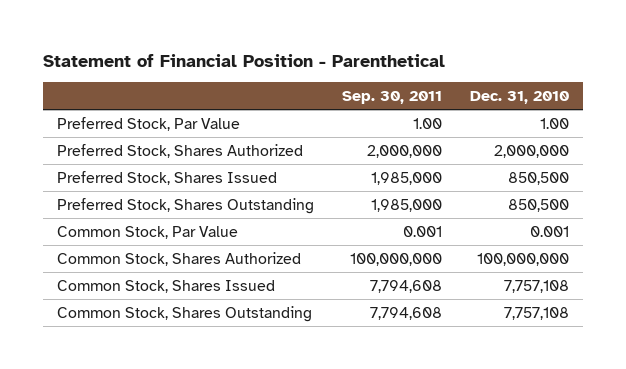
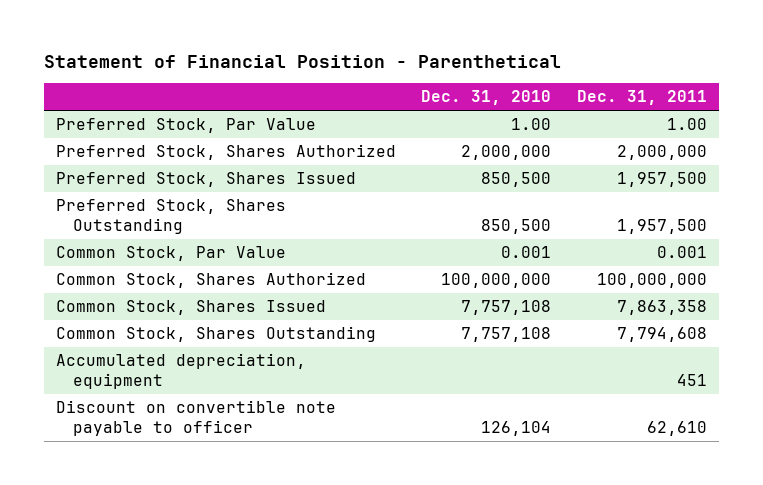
[341,90,442,104] Sep. 30, 2011 -> none
none -> [576,90,707,106] Dec. 31, 2011
none -> [56,353,307,390] Accumulated depreciation, equipment
none -> [56,400,337,437] Discount on convertible note payable to officer

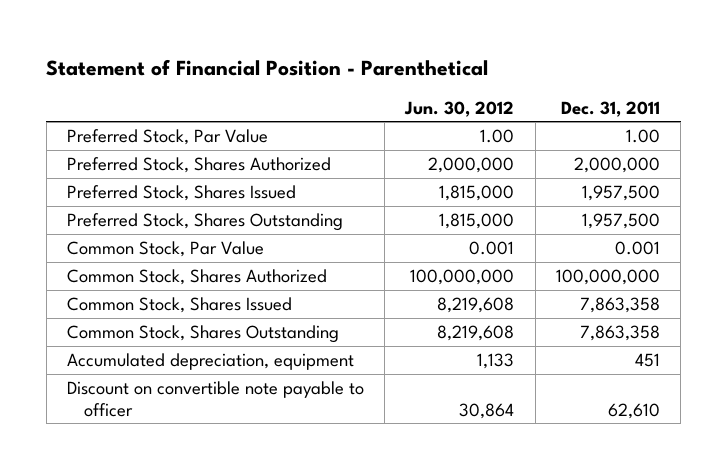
[421,90,552,106] Dec. 31, 2010 -> none
none -> [404,100,515,117] Jun. 30, 2012
[616,327,707,343] 7,794,608 -> [579,325,660,342] 7,863,358

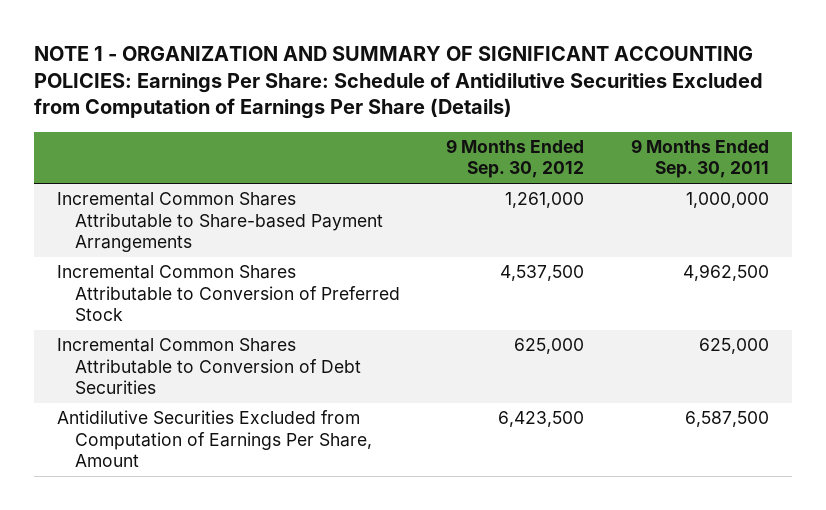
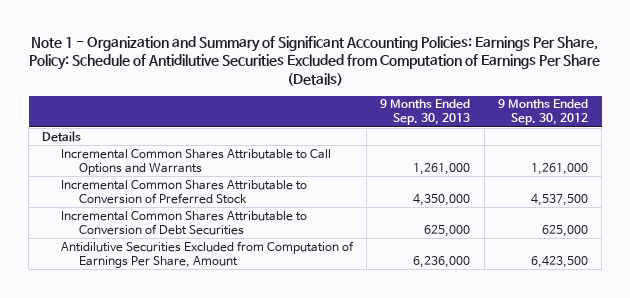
[33,45,763,120] NOTE 1 - ORGANIZATION AND SUMMARY OF SIGNIFICANT ACCOUNTING POLICIES: Earnings Per Share: Schedule of Antidilutive Securities Excluded from Computation of Earnings Per Share (Details) -> [29,35,601,86] Note 1 - Organization and Summary of Significant Accounting Policies: Earnings Per Share, Policy: Schedule of Antidilutive Securities Excluded from Computation of Earnings Per Share (Details)
[630,139,769,179] 9 Months Ended Sep. 30, 2011 -> none
none -> [380,99,471,126] 9 Months Ended Sep. 30, 2013
none -> [42,130,82,142] Details
[57,192,383,252] Incremental Common Shares Attributable to Share-based Payment Arrangements -> [60,148,331,175] Incremental Common Shares Attributable to Call Options and Warrants

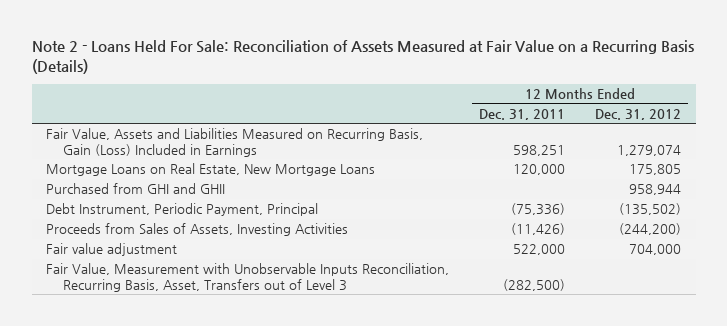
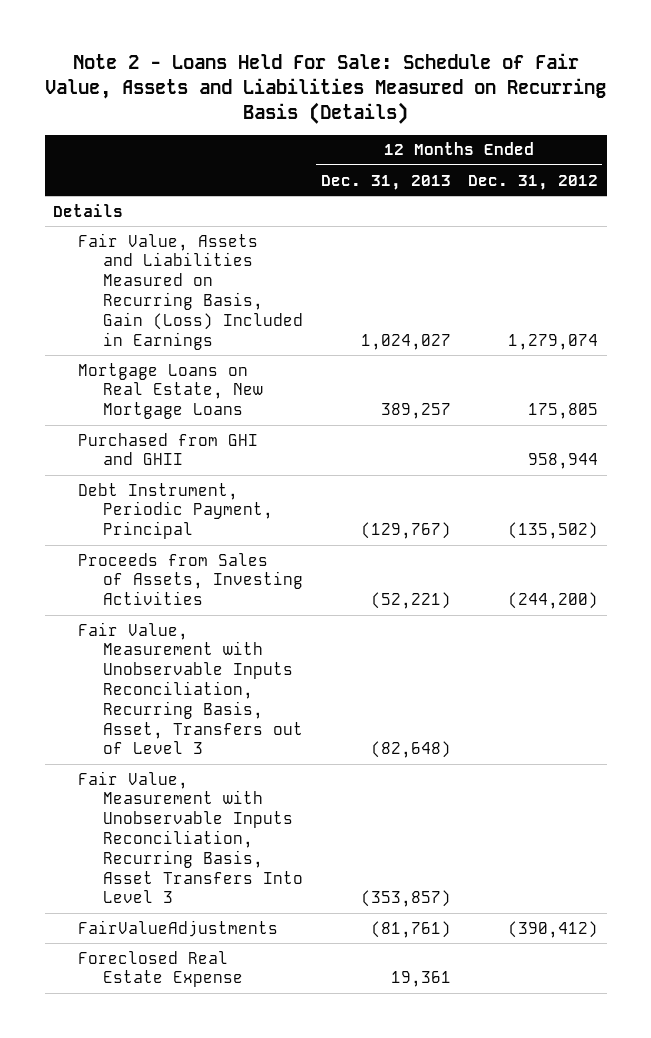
[31,40,694,75] Note 2 - Loans Held For Sale: Reconciliation of Assets Measured at Fair Value on a Recurring Basis (Details) -> [44,53,606,124] Note 2 - Loans Held For Sale: Schedule of Fair Value, Assets and Liabilities Measured on Recurring Basis (Details)
[479,108,566,120] Dec. 31, 2011 -> none
none -> [320,174,451,190] Dec. 31, 2013
none -> [53,203,124,217] Details
[46,243,178,257] Fair value adjustment -> none
none -> [78,770,304,904] Fair Value, Measurement with Unobservable Inputs Reconciliation, Recurring Basis, Asset Transfers Into Level 3
none -> [78,919,279,937] FairValueAdjustments
none -> [78,950,244,988] Foreclosed Real Estate Expense

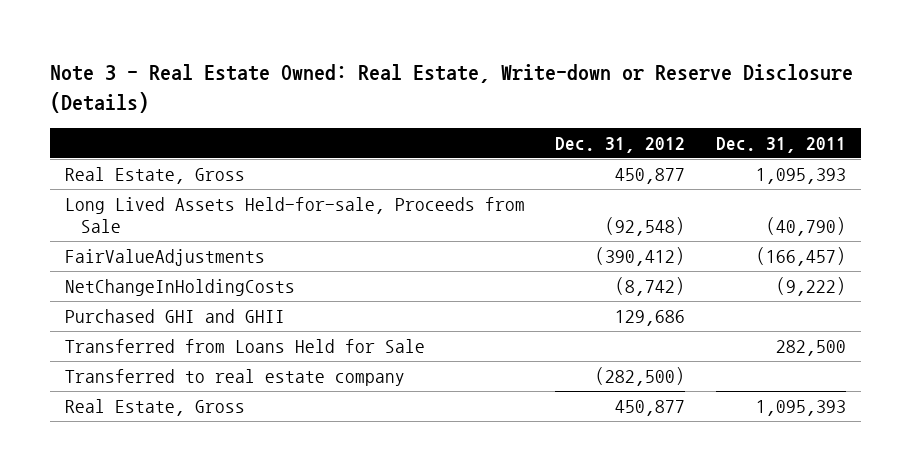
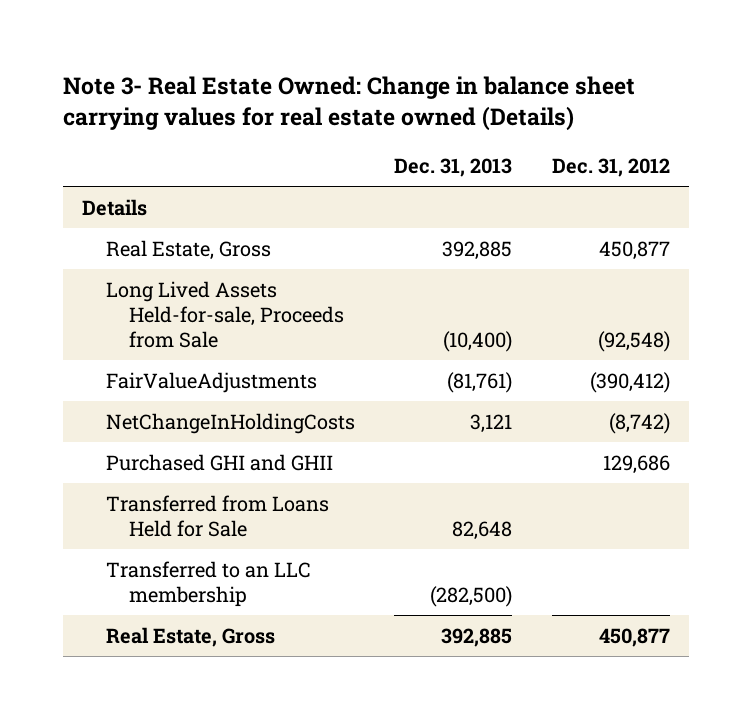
[49,64,853,113] Note 3 - Real Estate Owned: Real Estate, Write-down or Reserve Disclosure (Details) -> [62,75,635,132] Note 3- Real Estate Owned: Change in balance sheet carrying values for real estate owned (Details)
[715,136,846,153] Dec. 31, 2011 -> none
none -> [394,157,513,177] Dec. 31, 2013
none -> [82,198,148,216] Details
[64,368,405,386] Transferred to real estate company -> none
none -> [105,560,311,607] Transferred to an LLC membership

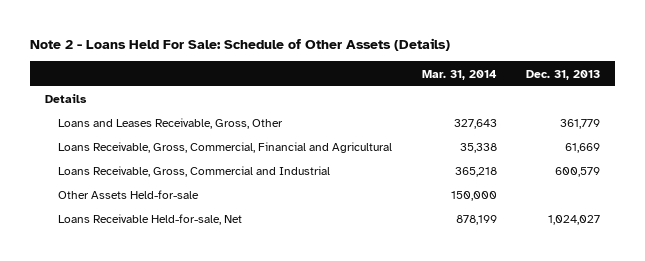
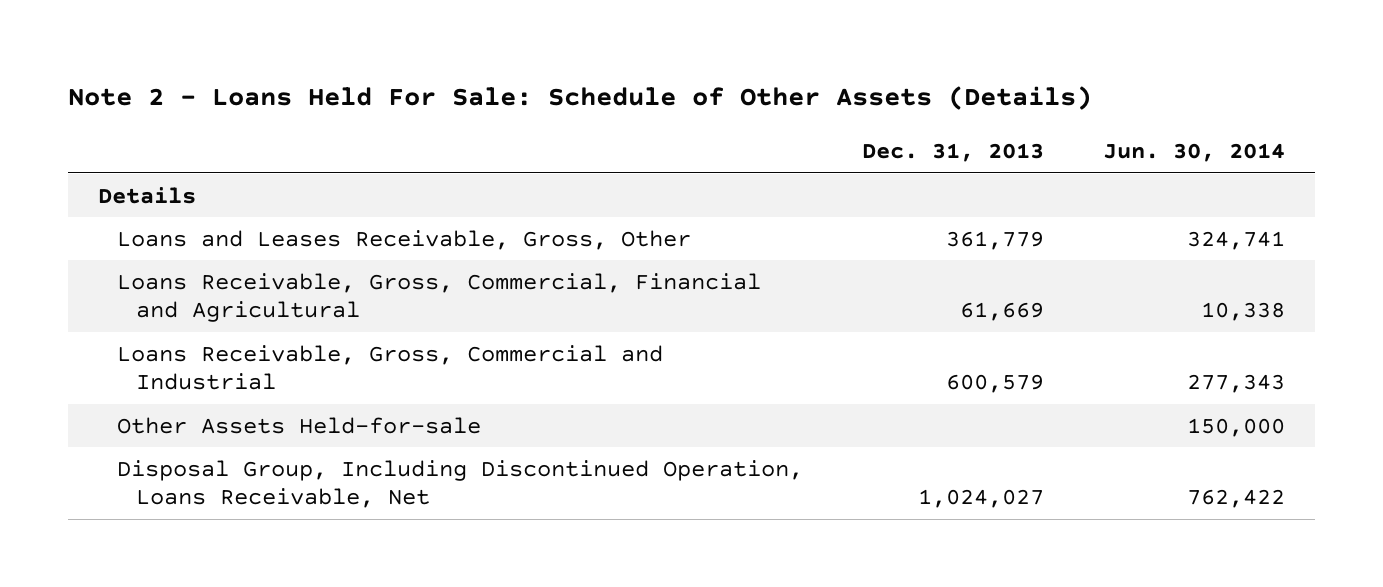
[421,69,497,80] Mar. 31, 2014 -> none
none -> [1103,143,1286,163] Jun. 30, 2014
[58,214,243,226] Loans Receivable Held-for-sale, Net -> [117,459,804,509] Disposal Group, Including Discontinued Operation, Loans Receivable, Net

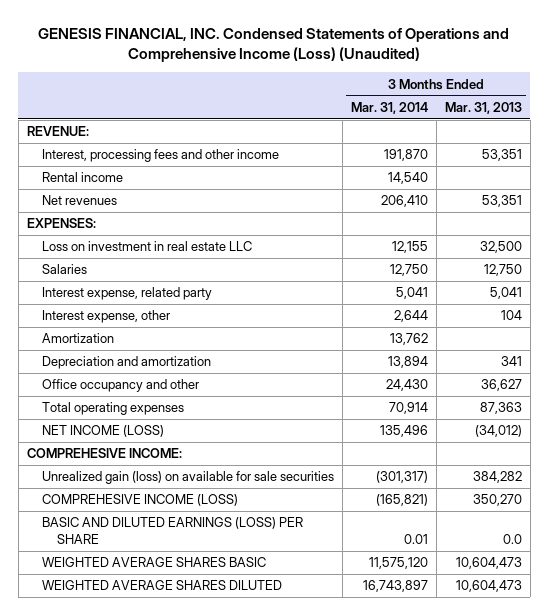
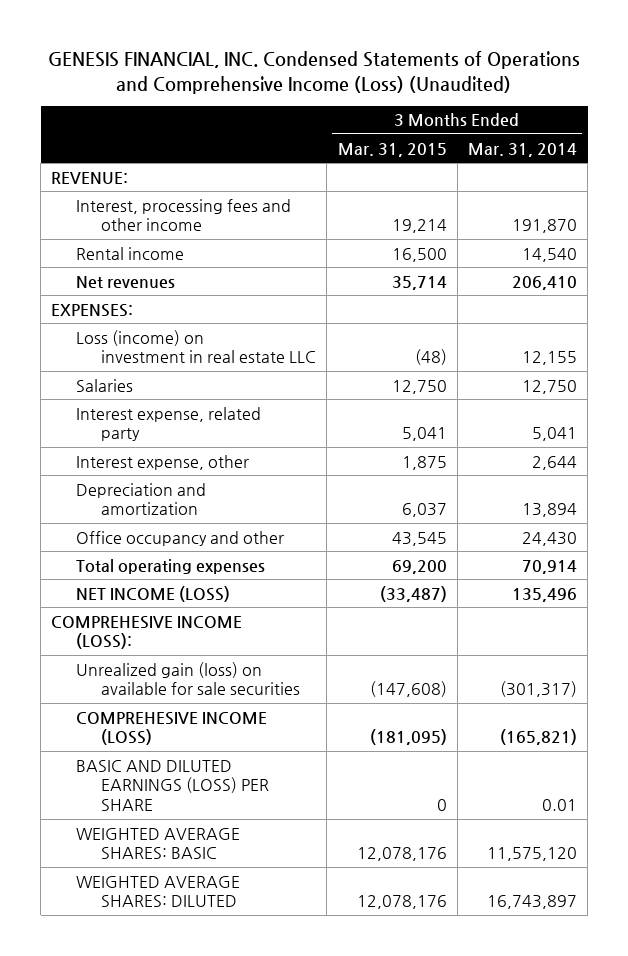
[444,102,522,115] Mar. 31, 2013 -> none
none -> [337,142,447,157] Mar. 31, 2015
[41,241,252,252] Loss on investment in real estate LLC -> [76,329,317,364] Loss (income) on investment in real estate LLC
[41,333,114,344] Amortization -> none
[26,448,182,459] COMPREHESIVE INCOME: -> [51,615,243,650] COMPREHESIVE INCOME (LOSS):
[41,557,266,568] WEIGHTED AVERAGE SHARES BASIC -> [76,827,241,860] WEIGHTED AVERAGE SHARES: BASIC
[41,580,282,591] WEIGHTED AVERAGE SHARES DILUTED -> [76,875,241,908] WEIGHTED AVERAGE SHARES: DILUTED

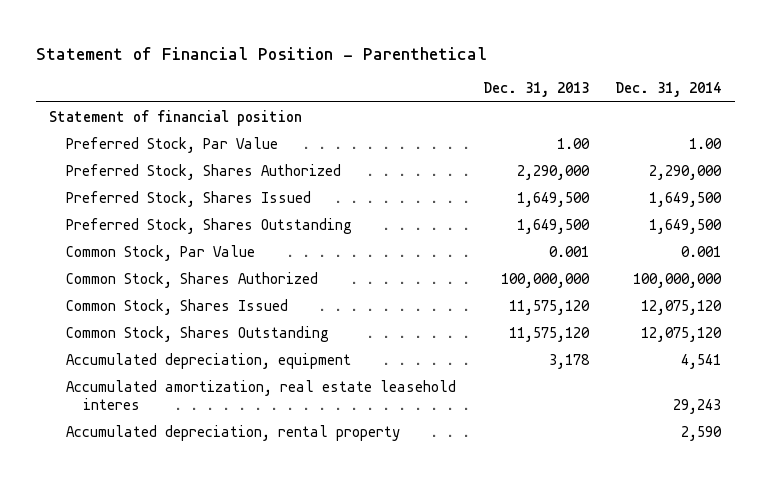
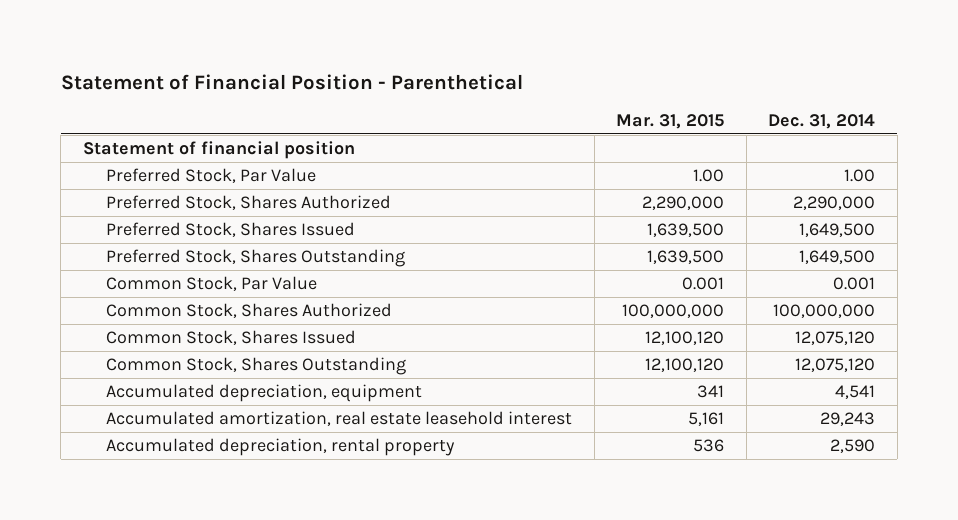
[482,82,589,98] Dec. 31, 2013 -> none
none -> [616,113,725,129] Mar. 31, 2015
[66,379,457,411] Accumulated amortization, real estate leasehold interes -> [106,411,573,427] Accumulated amortization, real estate leasehold interest

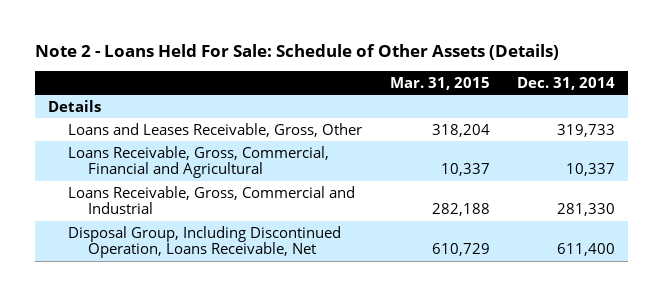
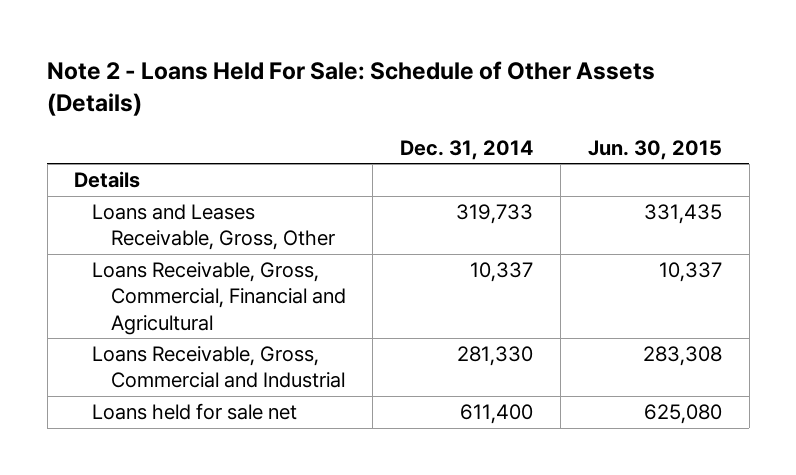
[389,76,490,90] Mar. 31, 2015 -> none
none -> [587,139,722,160] Jun. 30, 2015
[68,225,342,259] Disposal Group, Including Discontinued Operation, Loans Receivable, Net -> [92,403,298,421] Loans held for sale net

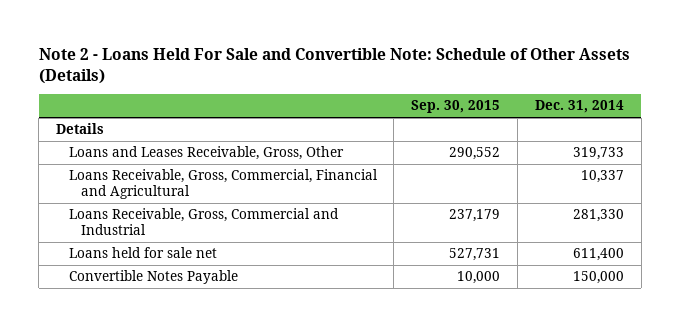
[47,60,656,116] Note 2 - Loans Held For Sale: Schedule of Other Assets (Details) -> [38,47,630,84] Note 2 - Loans Held For Sale and Convertible Note: Schedule of Other Assets (Details)
[587,139,722,160] Jun. 30, 2015 -> none
none -> [411,100,501,114] Sep. 30, 2015
none -> [68,270,238,285] Convertible Notes Payable

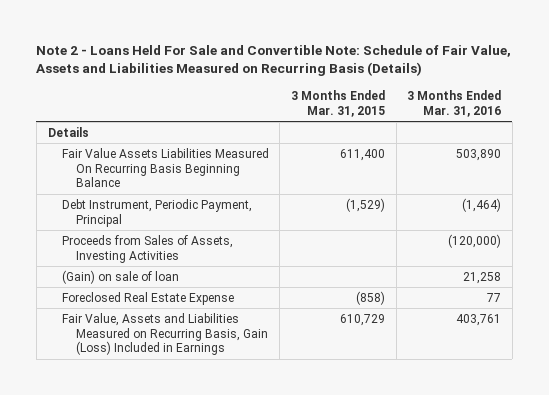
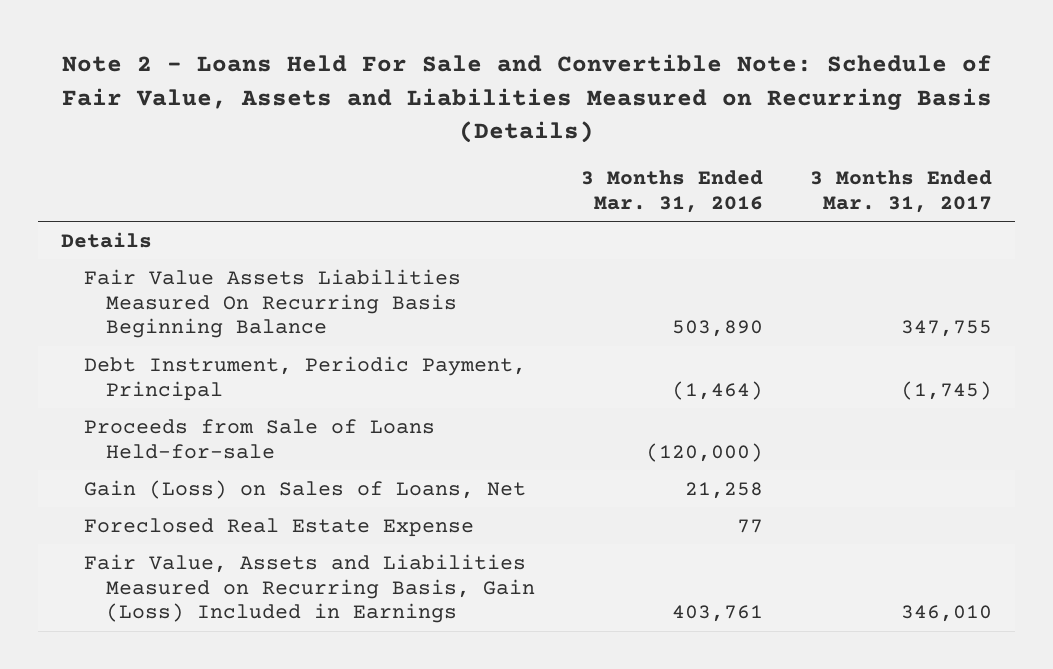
[290,89,385,117] 3 Months Ended Mar. 31, 2015 -> none
none -> [809,170,992,214] 3 Months Ended Mar. 31, 2017
[61,234,233,263] Proceeds from Sales of Assets, Investing Activities -> none
none -> [83,418,435,459] Proceeds from Sale of Loans Held-for-sale
[61,269,179,284] (Gain) on sale of loan -> [83,479,526,499] Gain (Loss) on Sales of Loans, Net

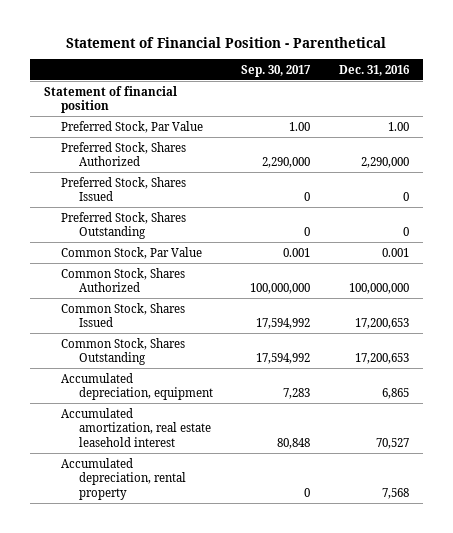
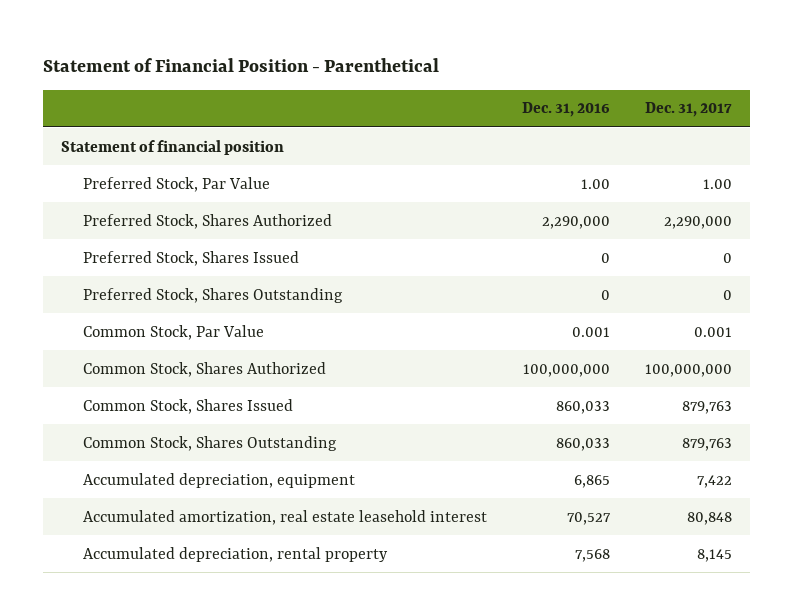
[241,64,312,77] Sep. 30, 2017 -> none
none -> [645,102,733,118] Dec. 31, 2017
[354,318,409,330] 17,200,653 -> [556,400,611,414] 860,033
[354,353,409,365] 17,200,653 -> [556,437,611,451] 860,033

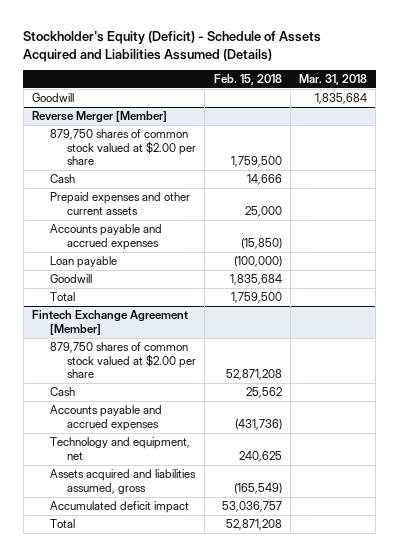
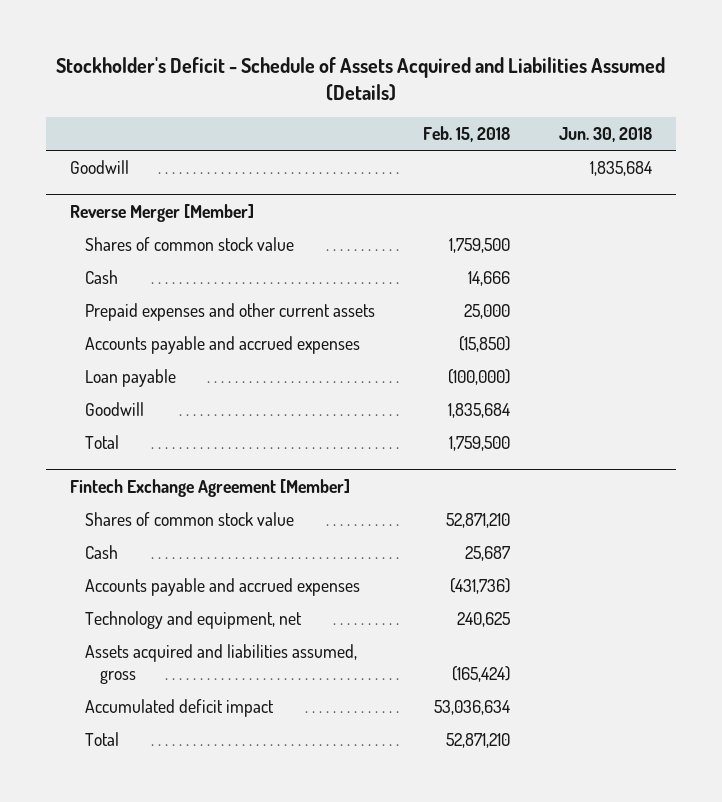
[23,30,322,62] Stockholder's Equity (Deficit) - Schedule of Assets Acquired and Liabilities Assumed (Details) -> [55,56,665,101] Stockholder's Deficit - Schedule of Assets Acquired and Liabilities Assumed (Details)
[299,74,368,86] Mar. 31, 2018 -> none
none -> [558,127,652,143] Jun. 30, 2018
[49,129,197,166] 879,750 shares of common stock valued at $2.00 per share -> [85,236,295,251] Shares of common stock value
[49,342,197,379] 879,750 shares of common stock valued at $2.00 per share -> [85,511,295,526] Shares of common stock value
[225,369,282,381] 52,871,208 -> [446,512,511,528] 52,871,210
[245,387,282,399] 25,562 -> [465,545,511,561] 25,687
[233,482,282,494] (165,549) -> [452,665,511,682] (165,424)
[221,501,282,513] 53,036,757 -> [434,699,511,715] 53,036,634
[225,519,282,531] 52,871,208 -> [446,732,511,748] 52,871,210

